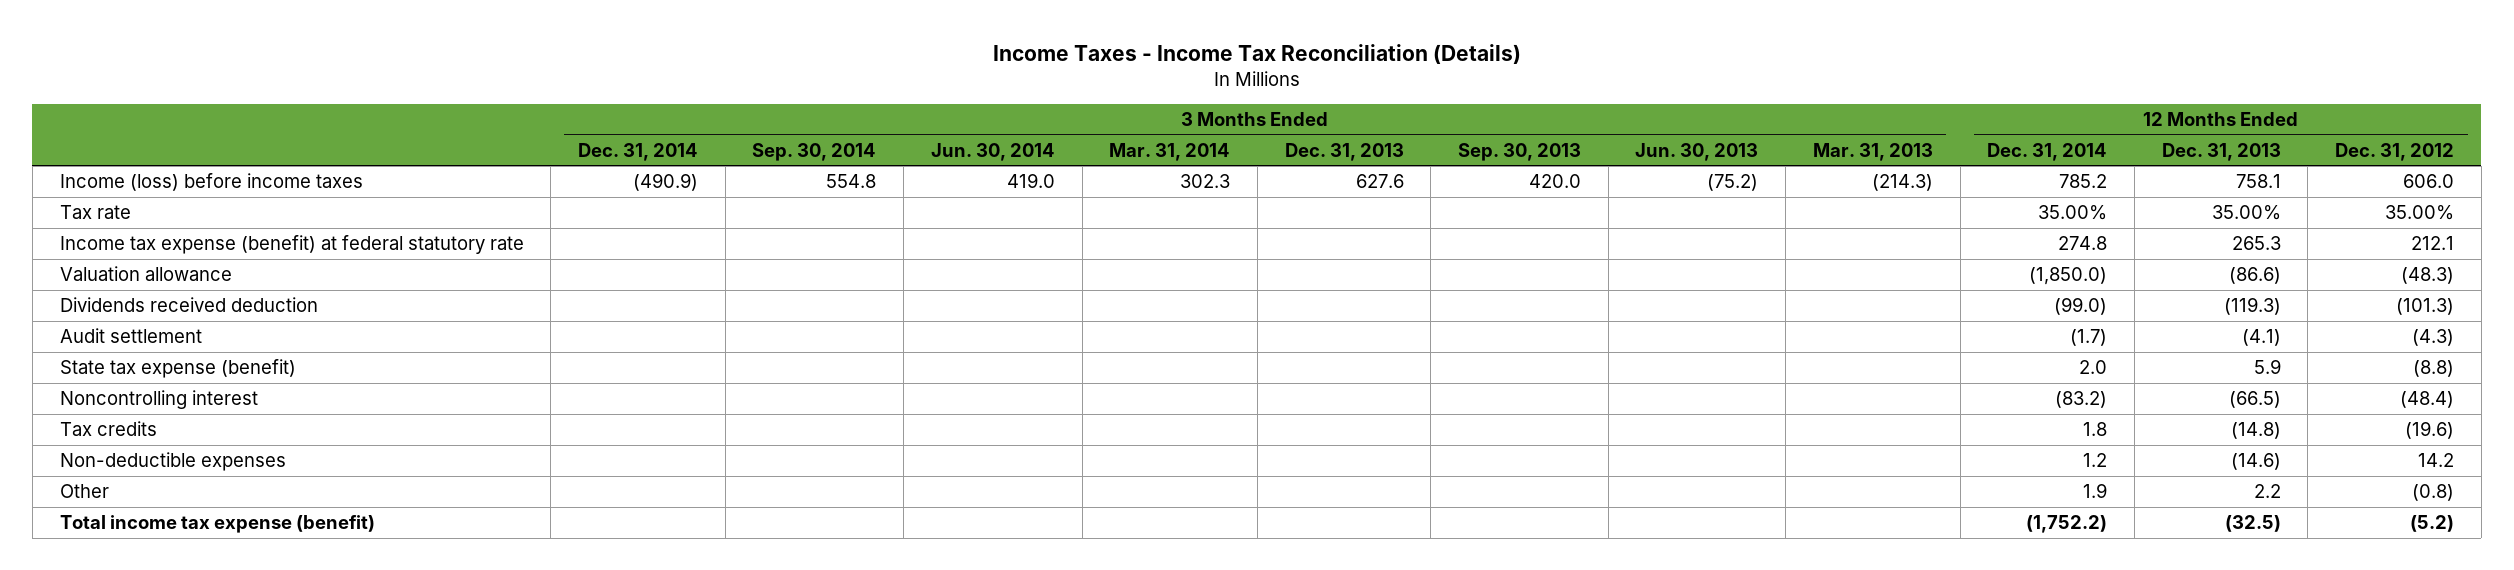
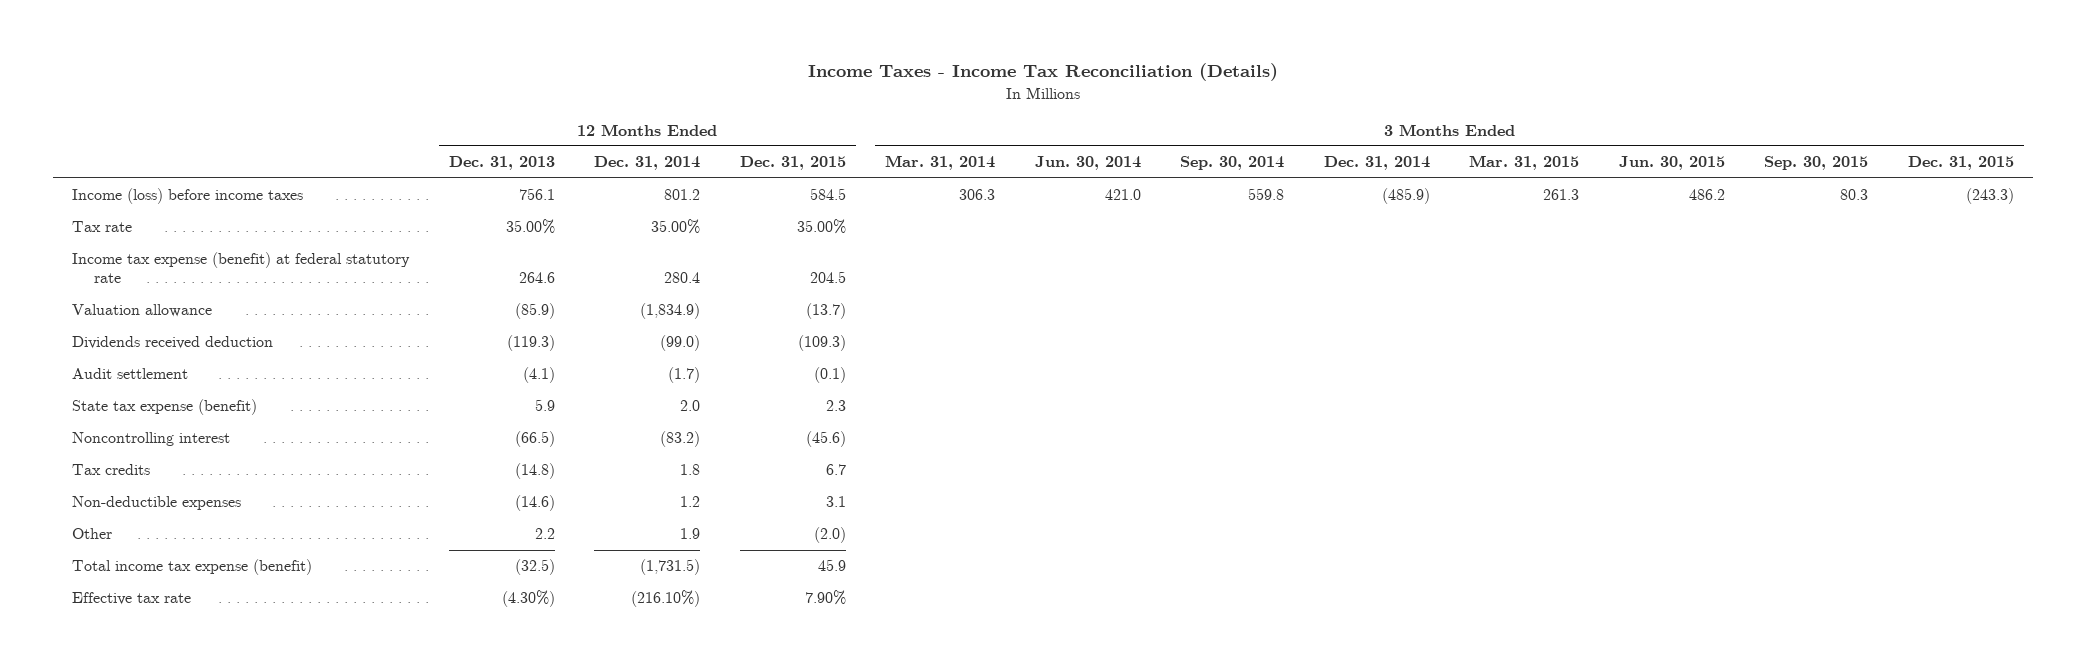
[1284,142,1404,161] Dec. 31, 2013 -> none
[1458,142,1582,161] Sep. 30, 2013 -> none
[1635,142,1759,161] Jun. 30, 2013 -> none
[1812,142,1933,161] Mar. 31, 2013 -> none
[2335,142,2455,161] Dec. 31, 2012 -> none
none -> [739,156,846,171] Dec. 31, 2015
none -> [1469,155,1580,171] Mar. 31, 2015
none -> [1618,156,1725,171] Jun. 30, 2015
none -> [1764,156,1869,171] Sep. 30, 2015
none -> [1907,156,2014,171] Dec. 31, 2015
[633,172,699,191] (490.9) -> [1381,188,1430,205] (485.9)
[826,173,877,188] 554.8 -> [1248,188,1285,201] 559.8
[1006,172,1055,188] 419.0 -> [1104,189,1141,201] 421.0
[1180,173,1231,188] 302.3 -> [959,189,996,201] 306.3
[2059,173,2108,188] 785.2 -> [664,189,701,201] 801.2
[2235,173,2281,188] 758.1 -> [518,188,555,201] 756.1
[2058,235,2108,250] 274.8 -> [664,272,701,284] 280.4
[2231,235,2281,250] 265.3 -> [518,272,555,284] 264.6
[2029,266,2108,285] (1,850.0) -> [640,303,701,320] (1,834.9)
[2228,266,2281,284] (86.6) -> [514,303,555,320] (85.9)
[2026,514,2108,533] (1,752.2) -> [640,559,701,576] (1,731.5)
none -> [72,592,192,606] Effective tax rate

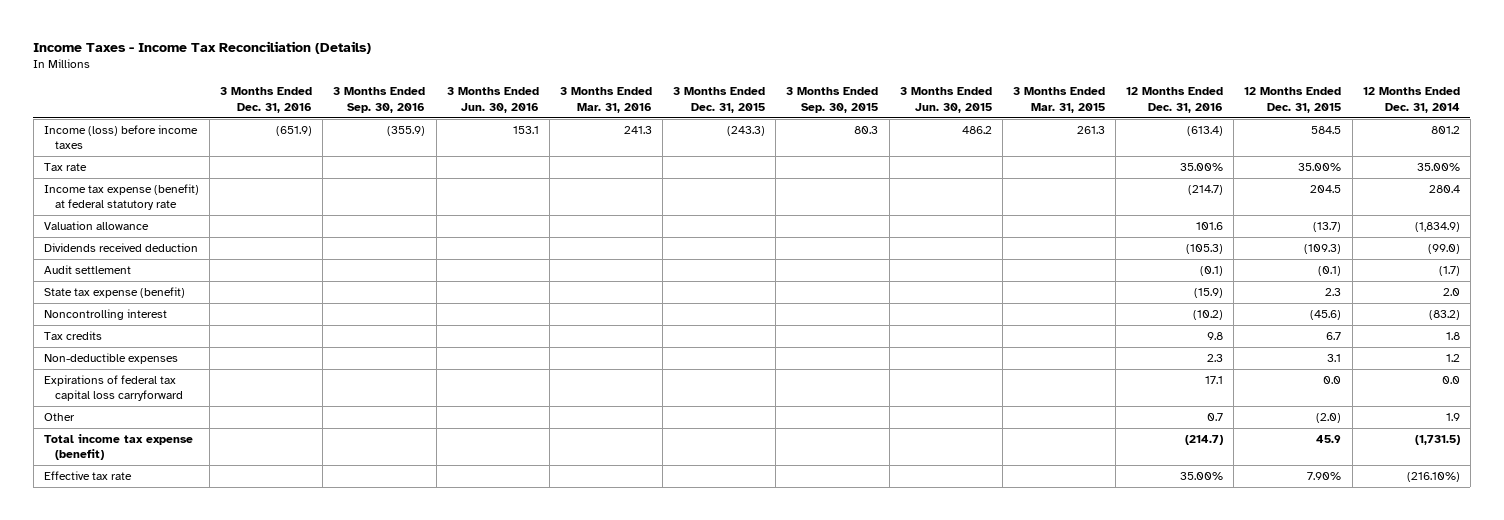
[448,156,555,171] Dec. 31, 2013 -> none
[885,155,996,171] Mar. 31, 2014 -> none
[1034,156,1141,171] Jun. 30, 2014 -> none
[1180,156,1285,171] Sep. 30, 2014 -> none
[1323,156,1430,171] Dec. 31, 2014 -> none
none -> [220,87,313,113] 3 Months Ended Dec. 31, 2016
none -> [333,87,426,113] 3 Months Ended Sep. 30, 2016
none -> [446,87,539,113] 3 Months Ended Jun. 30, 2016
none -> [559,87,652,113] 3 Months Ended Mar. 31, 2016
none -> [1126,87,1224,113] 12 Months Ended Dec. 31, 2016
none -> [43,375,184,402] Expirations of federal tax capital loss carryforward

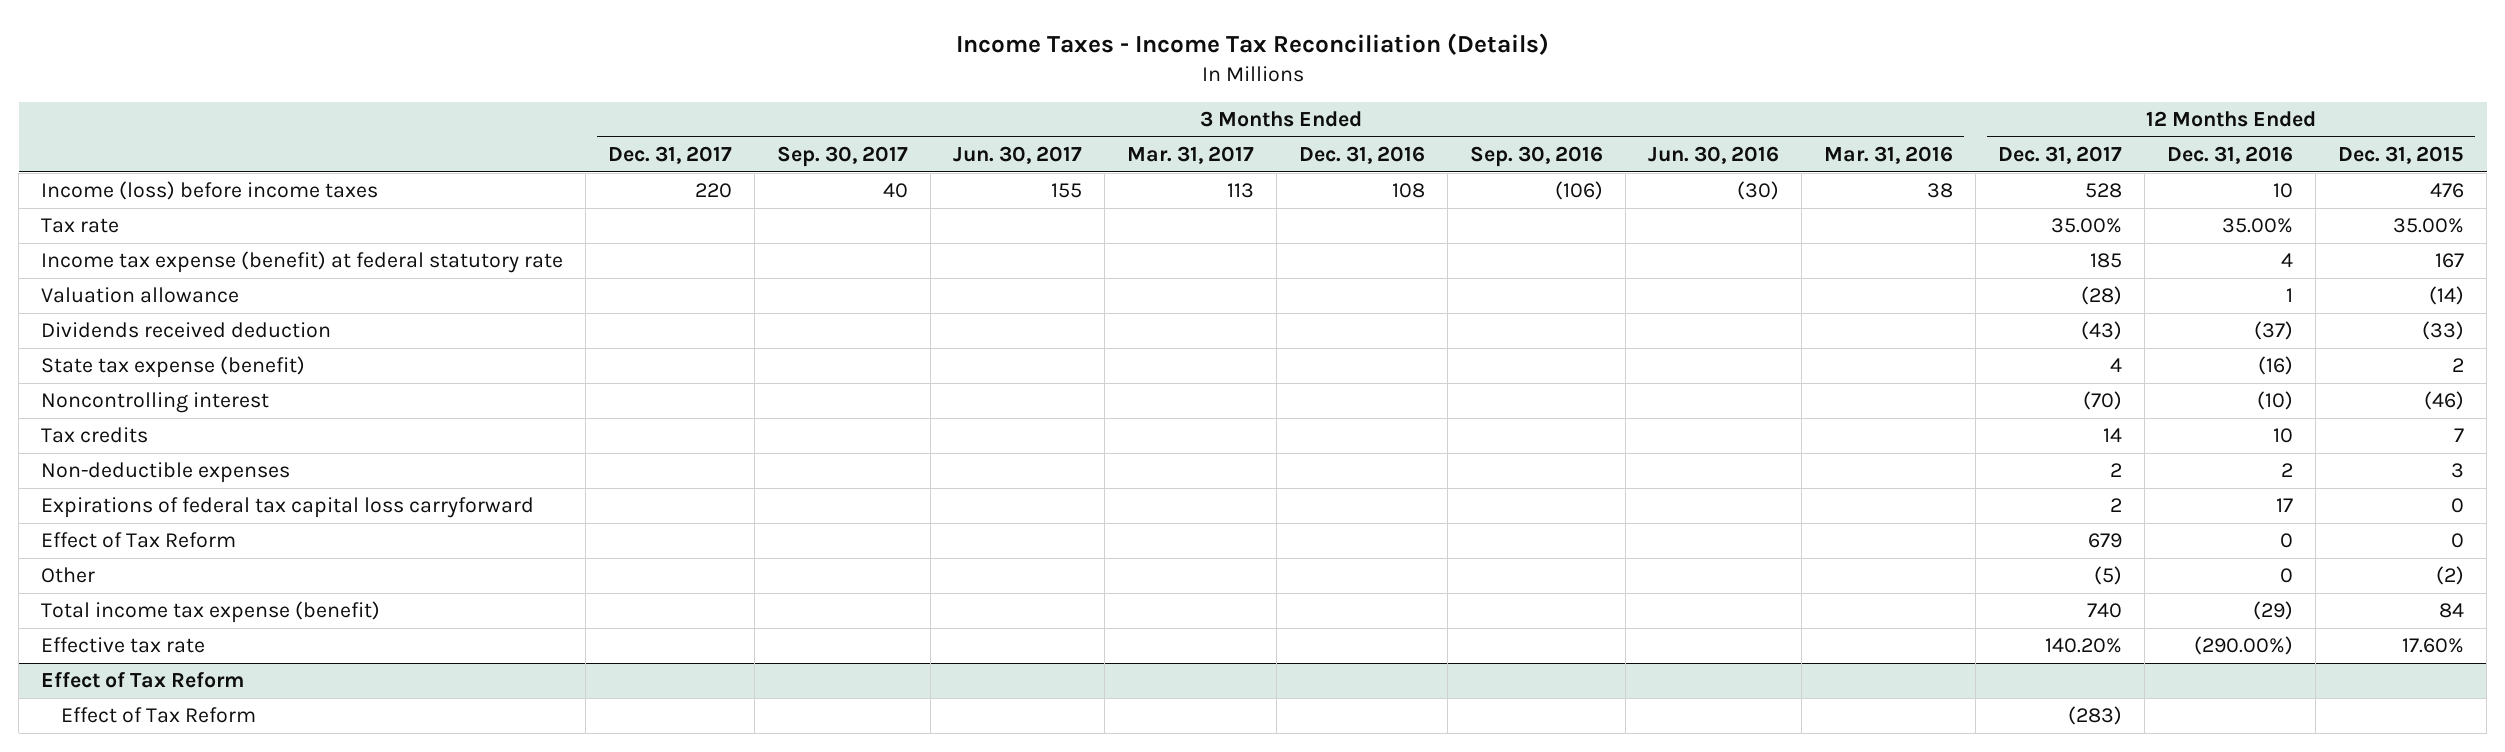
[673,87,766,113] 3 Months Ended Dec. 31, 2015 -> none
[786,87,879,113] 3 Months Ended Sep. 30, 2015 -> none
[899,87,992,113] 3 Months Ended Jun. 30, 2015 -> none
[1012,87,1105,113] 3 Months Ended Mar. 31, 2015 -> none
[1362,87,1460,113] 12 Months Ended Dec. 31, 2014 -> none
none -> [608,146,733,165] Dec. 31, 2017
none -> [777,146,909,168] Sep. 30, 2017
none -> [953,146,1083,165] Jun. 30, 2017
none -> [1127,146,1255,165] Mar. 31, 2017
none -> [1998,146,2123,165] Dec. 31, 2017
[276,126,313,137] (651.9) -> [1392,183,1426,199] 108
[387,126,426,137] (355.9) -> [1555,181,1604,201] (106)
[512,126,539,135] 153.1 -> [1737,181,1780,201] (30)
[623,126,652,135] 241.3 -> [1927,183,1954,199] 38
[1187,126,1224,137] (613.4) -> [2273,183,2294,199] 10
[1311,126,1342,135] 584.5 -> [2430,183,2465,199] 476
[43,265,131,275] Audit settlement -> none
[1188,185,1224,196] (214.7) -> [2281,253,2294,268] 4
[1310,185,1342,194] 204.5 -> [2435,253,2465,269] 167
[1196,222,1224,231] 101.6 -> [2286,288,2294,303] 1
[1313,222,1342,233] (13.7) -> [2429,286,2465,306] (14)
[1186,244,1224,255] (105.3) -> [2254,321,2294,341] (37)
[1304,244,1342,255] (109.3) -> [2422,321,2465,341] (33)
[1194,288,1224,299] (15.9) -> [2258,356,2294,376] (16)
[1325,288,1342,297] 2.3 -> [2452,358,2465,373] 2
[1193,310,1224,321] (10.2) -> [2257,391,2294,411] (10)
[1310,310,1342,321] (45.6) -> [2424,391,2465,411] (46)
[1207,332,1224,341] 9.8 -> [2273,428,2294,444] 10
[1326,332,1342,341] 6.7 -> [2454,428,2465,443] 7
[1207,354,1224,363] 2.3 -> [2281,463,2294,478] 2
[1327,354,1342,363] 3.1 -> [2451,463,2465,479] 3
[1205,376,1224,385] 17.1 -> [2276,498,2294,513] 17
[1323,376,1342,385] 0.0 -> [2451,498,2465,514] 0
none -> [41,532,237,549] Effect of Tax Reform
[1207,413,1224,422] 0.7 -> [2280,568,2294,584] 0
[1316,413,1342,424] (2.0) -> [2436,566,2465,586] (2)
[1185,435,1224,446] (214.7) -> [2253,601,2294,621] (29)
[1316,435,1342,444] 45.9 -> [2439,603,2465,619] 84
[1180,472,1224,481] 35.00% -> [2194,636,2294,656] (290.00%)
[1307,472,1342,481] 7.90% -> [2402,638,2465,654] 17.60%
none -> [41,672,245,689] Effect of Tax Reform
none -> [61,707,257,724] Effect of Tax Reform

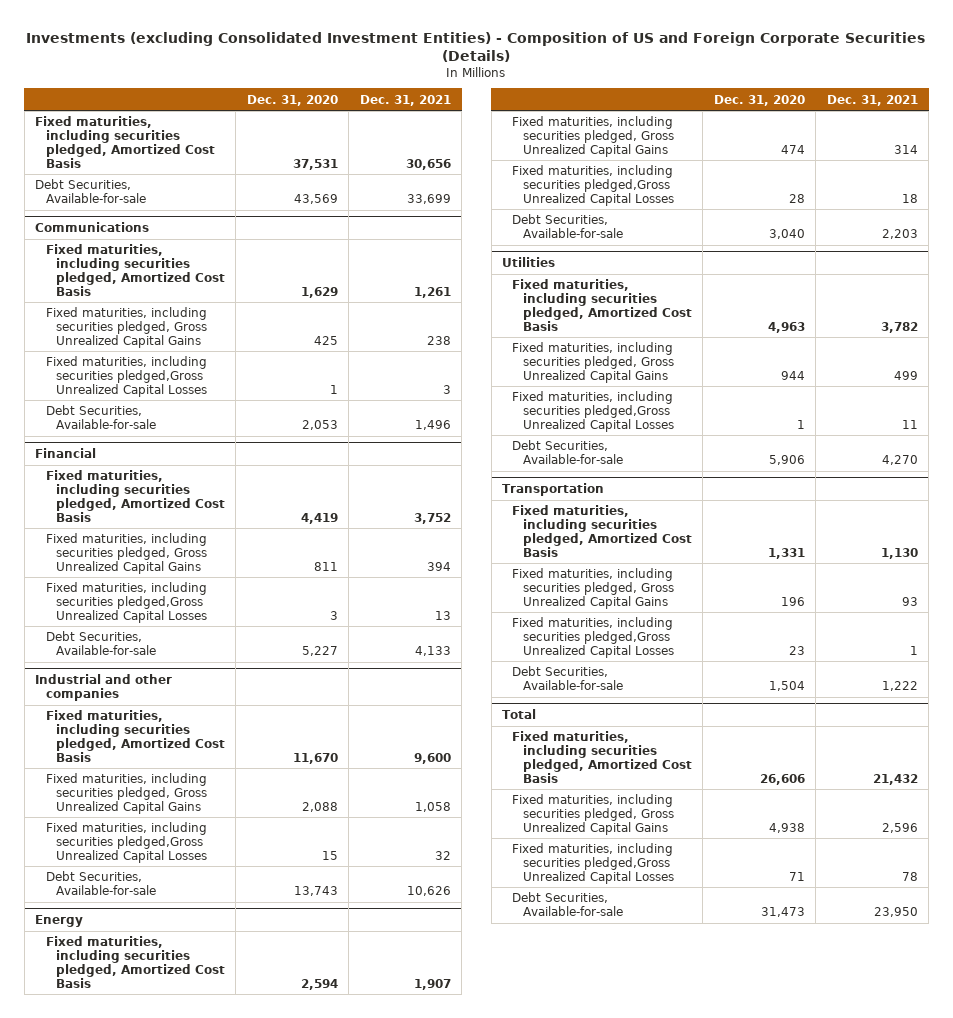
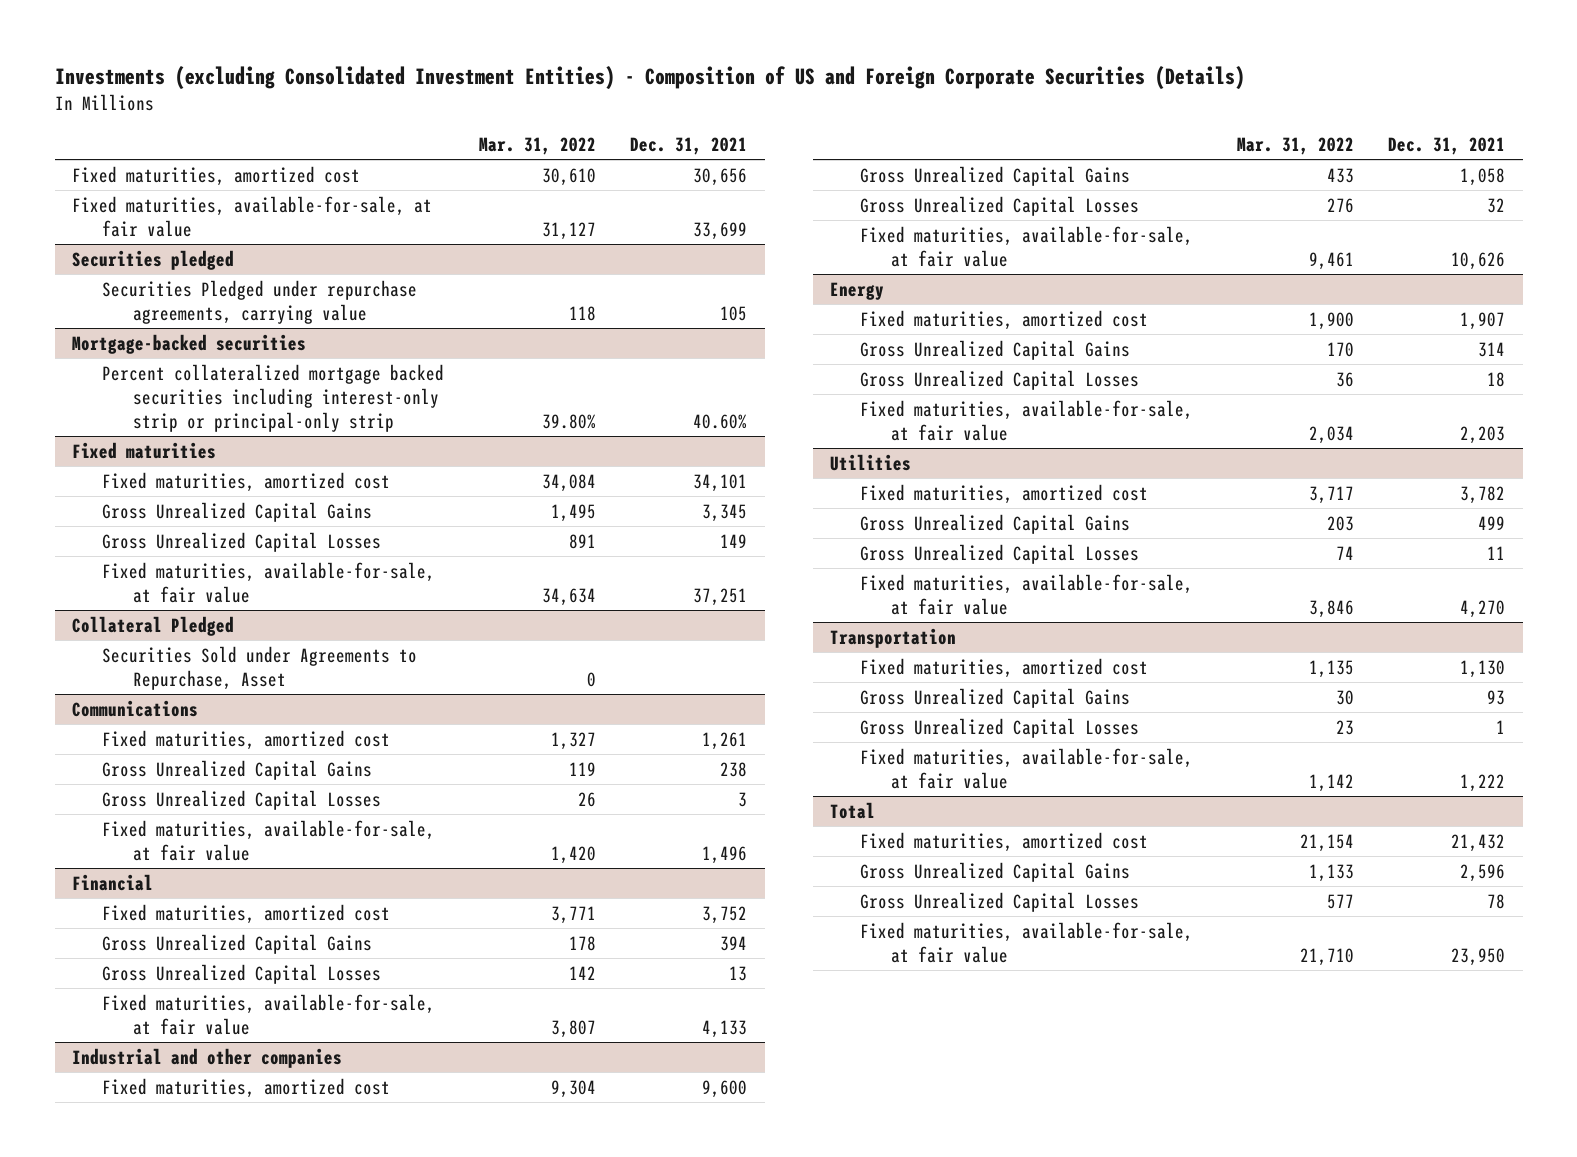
[246,94,338,106] Dec. 31, 2020 -> none
none -> [478,137,596,156] Mar. 31, 2022
[35,116,215,168] Fixed maturities, including securities pledged, Amortized Cost Basis -> [71,165,360,186] Fixed maturities, amortized cost
[35,179,146,204] Debt Securities, Available-for-sale -> [71,195,432,237] Fixed maturities, available-for-sale, at fair value
none -> [71,249,234,270] Securities pledged
none -> [102,279,418,324] Securities Pledged under repurchase agreements, carrying value
none -> [71,333,306,354] Mortgage-backed securities
none -> [102,363,445,432] Percent collateralized mortgage backed securities including interest-only strip or principal-only strip
none -> [71,441,216,459] Fixed maturities
none -> [102,471,391,492] Fixed maturities, amortized cost
none -> [102,501,373,522] Gross Unrealized Capital Gains
none -> [102,531,382,552] Gross Unrealized Capital Losses
none -> [102,561,436,603] Fixed maturities, available-for-sale, at fair value
none -> [71,615,234,636] Collateral Pledged
none -> [102,645,418,690] Securities Sold under Agreements to Repurchase, Asset
[45,244,226,296] Fixed maturities, including securities pledged, Amortized Cost Basis -> [102,729,391,750] Fixed maturities, amortized cost
[45,307,208,348] Fixed maturities, including securities pledged, Gross Unrealized Capital Gains -> [102,759,373,780] Gross Unrealized Capital Gains
[45,356,208,397] Fixed maturities, including securities pledged,Gross Unrealized Capital Losses -> [102,789,382,810] Gross Unrealized Capital Losses
[45,405,157,430] Debt Securities, Available-for-sale -> [102,819,436,861] Fixed maturities, available-for-sale, at fair value
[45,470,226,522] Fixed maturities, including securities pledged, Amortized Cost Basis -> [102,903,391,924] Fixed maturities, amortized cost
[45,533,208,574] Fixed maturities, including securities pledged, Gross Unrealized Capital Gains -> [102,933,373,954] Gross Unrealized Capital Gains
[45,582,208,623] Fixed maturities, including securities pledged,Gross Unrealized Capital Losses -> [102,963,382,984] Gross Unrealized Capital Losses
[45,631,157,656] Debt Securities, Available-for-sale -> [102,993,436,1035] Fixed maturities, available-for-sale, at fair value
[45,710,226,762] Fixed maturities, including securities pledged, Amortized Cost Basis -> [102,1077,391,1098] Fixed maturities, amortized cost
[45,773,208,814] Fixed maturities, including securities pledged, Gross Unrealized Capital Gains -> [860,165,1131,186] Gross Unrealized Capital Gains
[45,822,208,863] Fixed maturities, including securities pledged,Gross Unrealized Capital Losses -> [860,195,1140,216] Gross Unrealized Capital Losses
[45,871,157,896] Debt Securities, Available-for-sale -> [860,225,1194,267] Fixed maturities, available-for-sale, at fair value
[45,936,226,988] Fixed maturities, including securities pledged, Amortized Cost Basis -> [860,309,1149,330] Fixed maturities, amortized cost
[512,116,674,157] Fixed maturities, including securities pledged, Gross Unrealized Capital Gains -> [860,339,1131,360] Gross Unrealized Capital Gains
[512,165,674,206] Fixed maturities, including securities pledged,Gross Unrealized Capital Losses -> [860,369,1140,390] Gross Unrealized Capital Losses
[512,214,623,239] Debt Securities, Available-for-sale -> [860,399,1194,441] Fixed maturities, available-for-sale, at fair value
[512,279,692,331] Fixed maturities, including securities pledged, Amortized Cost Basis -> [860,483,1149,504] Fixed maturities, amortized cost
[512,342,674,383] Fixed maturities, including securities pledged, Gross Unrealized Capital Gains -> [860,513,1131,534] Gross Unrealized Capital Gains
[512,391,674,432] Fixed maturities, including securities pledged,Gross Unrealized Capital Losses -> [860,543,1140,564] Gross Unrealized Capital Losses
[512,440,623,465] Debt Securities, Available-for-sale -> [860,573,1194,615] Fixed maturities, available-for-sale, at fair value
[512,505,692,557] Fixed maturities, including securities pledged, Amortized Cost Basis -> [860,657,1149,678] Fixed maturities, amortized cost
[512,568,674,609] Fixed maturities, including securities pledged, Gross Unrealized Capital Gains -> [860,687,1131,708] Gross Unrealized Capital Gains
[512,617,674,658] Fixed maturities, including securities pledged,Gross Unrealized Capital Losses -> [860,717,1140,738] Gross Unrealized Capital Losses
[512,666,623,691] Debt Securities, Available-for-sale -> [860,747,1194,789] Fixed maturities, available-for-sale, at fair value
[512,731,692,783] Fixed maturities, including securities pledged, Amortized Cost Basis -> [860,831,1149,852] Fixed maturities, amortized cost
[512,794,674,835] Fixed maturities, including securities pledged, Gross Unrealized Capital Gains -> [860,861,1131,882] Gross Unrealized Capital Gains
[512,843,674,884] Fixed maturities, including securities pledged,Gross Unrealized Capital Losses -> [860,891,1140,912] Gross Unrealized Capital Losses
[512,892,623,917] Debt Securities, Available-for-sale -> [860,921,1194,963] Fixed maturities, available-for-sale, at fair value

